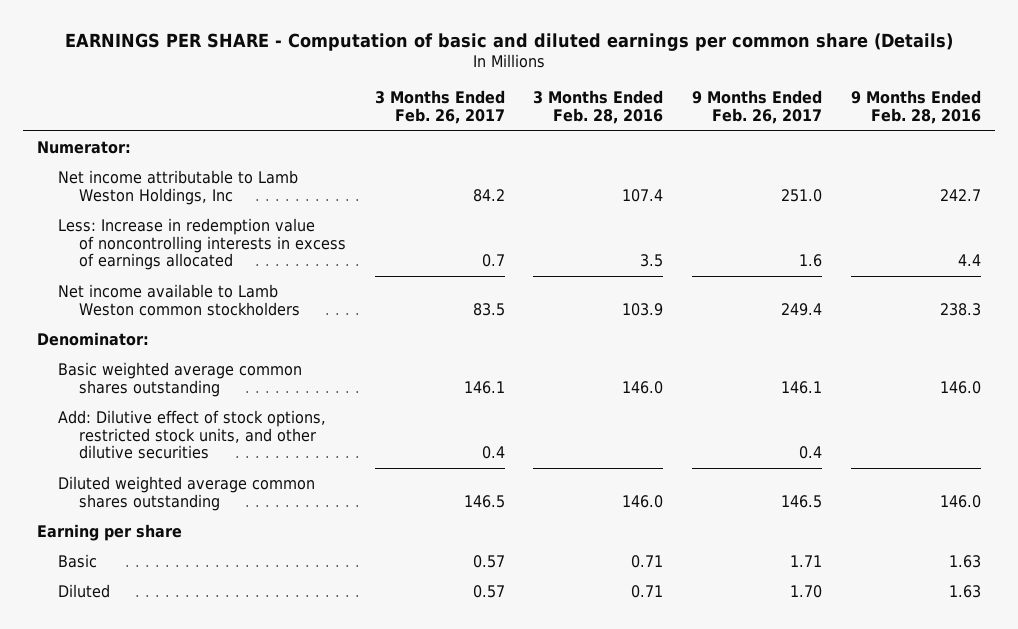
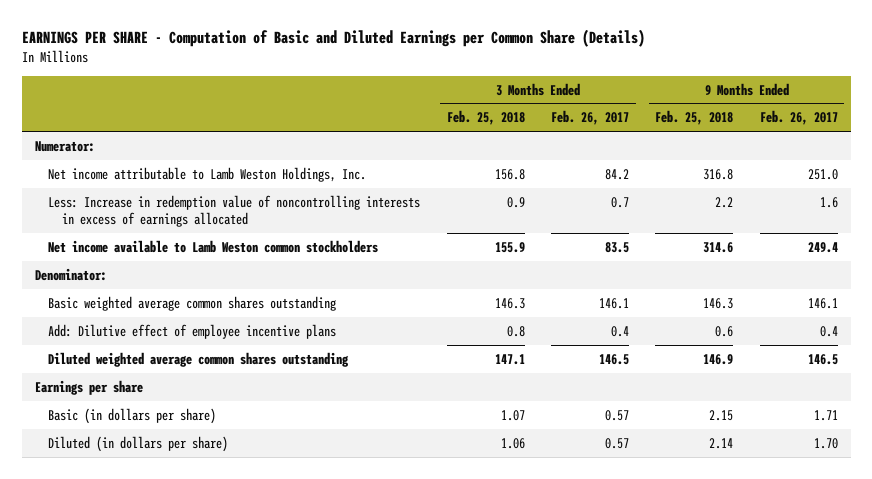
[65,32,954,51] EARNINGS PER SHARE - Computation of basic and diluted earnings per common share (Details) -> [21,29,645,48] EARNINGS PER SHARE - Computation of Basic and Diluted Earnings per Common Share (Details)
[533,90,664,125] 3 Months Ended Feb. 28, 2016 -> none
[850,90,981,125] 9 Months Ended Feb. 28, 2016 -> none
none -> [446,110,525,126] Feb. 25, 2018
none -> [655,110,734,126] Feb. 25, 2018
[58,169,299,205] Net income attributable to Lamb Weston Holdings, Inc -> [48,166,367,182] Net income attributable to Lamb Weston Holdings, Inc.
[58,409,327,460] Add: Dilutive effect of stock options, restricted stock units, and other dilutive securities -> [48,323,337,339] Add: Dilutive effect of employee incentive plans
[37,523,183,541] Earning per share -> [34,379,143,395] Earnings per share
[58,553,98,568] Basic -> [48,407,217,424] Basic (in dollars per share)
[58,583,111,598] Diluted -> [48,435,229,452] Diluted (in dollars per share)

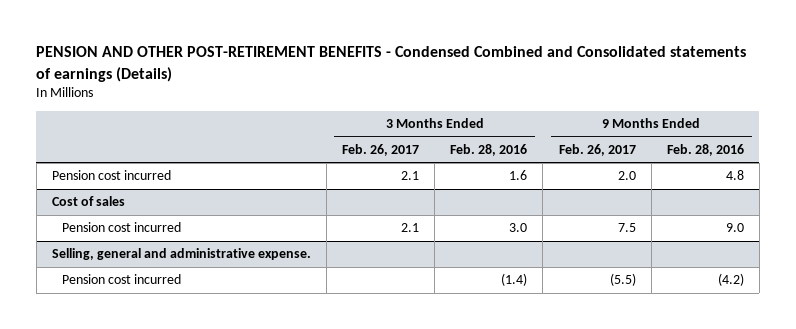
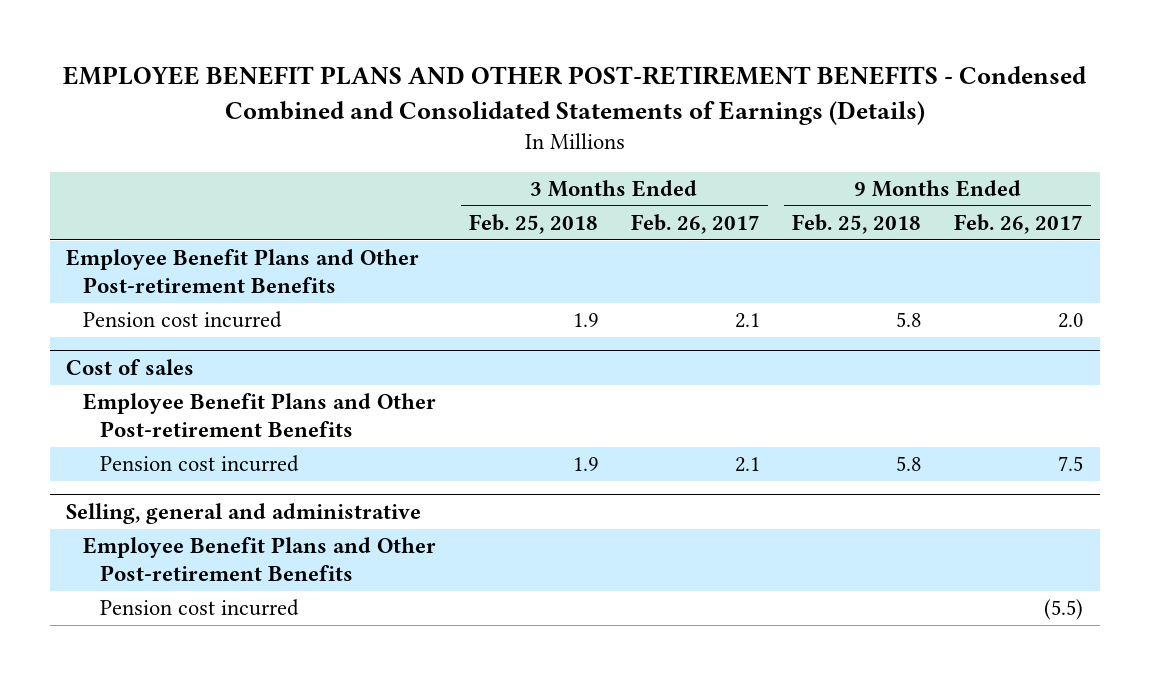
[36,46,747,82] PENSION AND OTHER POST-RETIREMENT BENEFITS - Condensed Combined and Consolidated statements of earnings (Details) -> [62,66,1087,126] EMPLOYEE BENEFIT PLANS AND OTHER POST-RETIREMENT BENEFITS - Condensed Combined and Consolidated Statements of Earnings (Details)
[450,143,528,156] Feb. 28, 2016 -> none
[666,143,744,156] Feb. 28, 2016 -> none
none -> [468,214,598,235] Feb. 25, 2018
none -> [792,214,922,235] Feb. 25, 2018
none -> [66,249,420,294] Employee Benefit Plans and Other Post-retirement Benefits
none -> [82,393,436,438] Employee Benefit Plans and Other Post-retirement Benefits
[51,248,311,261] Selling, general and administrative expense. -> [66,503,422,525] Selling, general and administrative
none -> [82,537,436,582] Employee Benefit Plans and Other Post-retirement Benefits

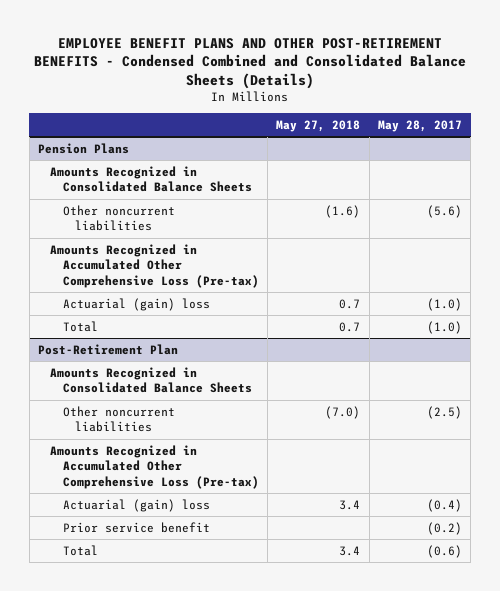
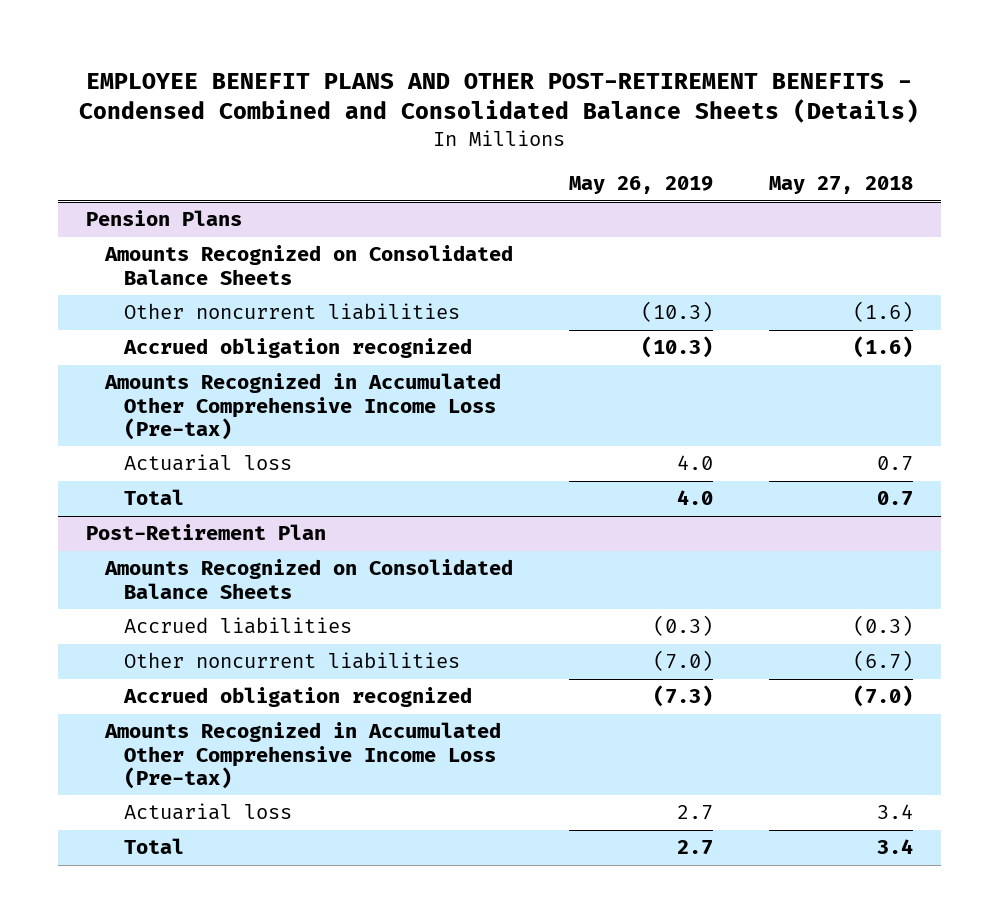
[378,120,463,133] May 28, 2017 -> none
none -> [568,176,713,195] May 26, 2019
[50,165,252,193] Amounts Recognized in Consolidated Balance Sheets -> [103,245,513,285] Amounts Recognized on Consolidated Balance Sheets
none -> [122,338,472,359] Accrued obligation recognized
[50,243,259,288] Amounts Recognized in Accumulated Other Comprehensive Loss (Pre-tax) -> [103,373,501,440] Amounts Recognized in Accumulated Other Comprehensive Income Loss (Pre-tax)
[62,297,210,311] Actuarial (gain) loss -> [123,454,292,472] Actuarial loss
[62,521,210,533] Prior service benefit -> none
[50,366,252,394] Amounts Recognized in Consolidated Balance Sheets -> [103,559,513,599] Amounts Recognized on Consolidated Balance Sheets
none -> [123,617,352,635] Accrued liabilities
[325,405,361,419] (7.0) -> [852,650,913,672] (6.7)
none -> [122,687,472,708] Accrued obligation recognized
[50,444,259,489] Amounts Recognized in Accumulated Other Comprehensive Loss (Pre-tax) -> [103,722,501,789] Amounts Recognized in Accumulated Other Comprehensive Income Loss (Pre-tax)
[62,498,210,512] Actuarial (gain) loss -> [123,803,292,821] Actuarial loss

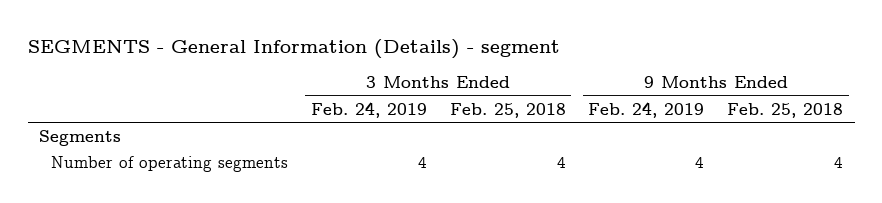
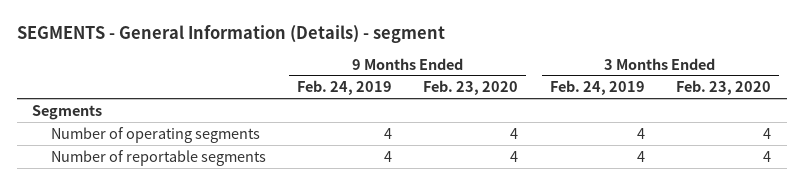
[449,102,566,118] Feb. 25, 2018 -> none
[727,102,844,118] Feb. 25, 2018 -> none
none -> [423,80,519,96] Feb. 23, 2020
none -> [676,80,772,96] Feb. 23, 2020
none -> [50,149,266,166] Number of reportable segments

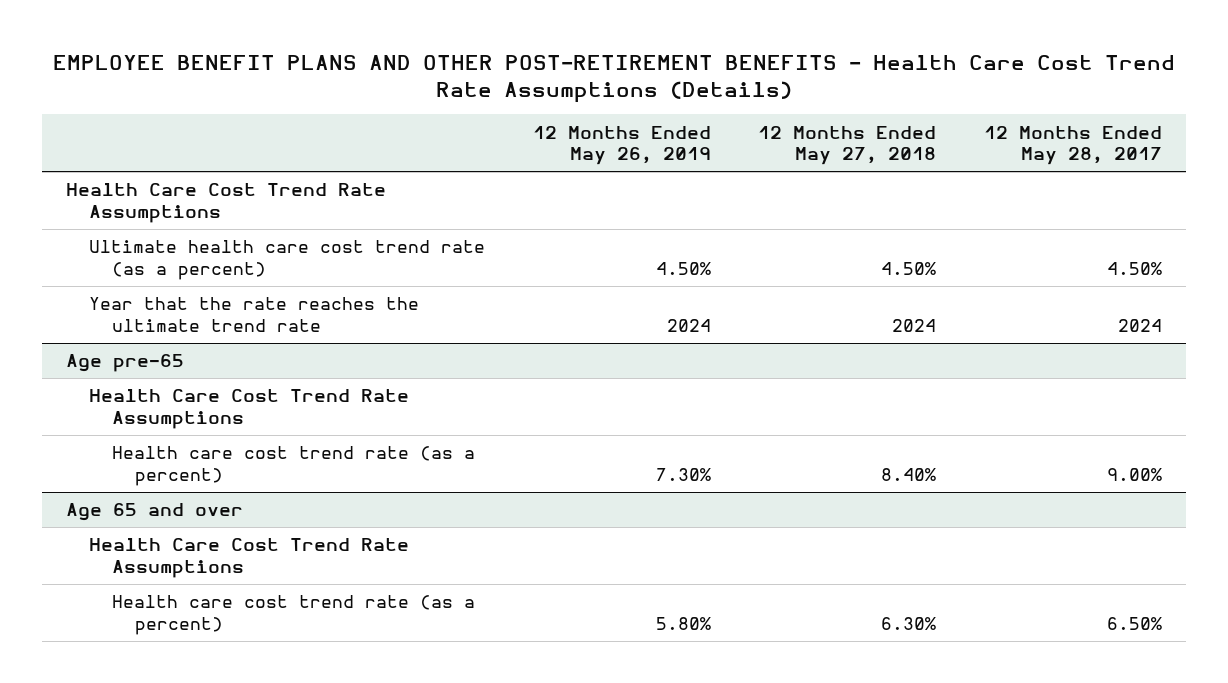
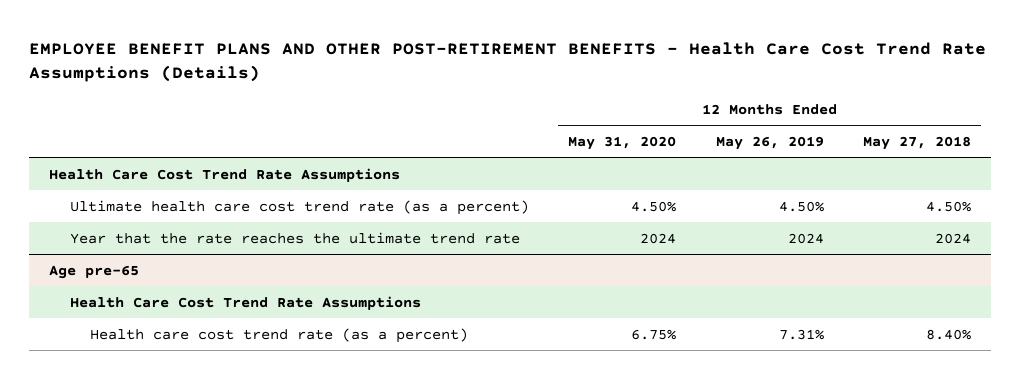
[983,125,1162,166] 12 Months Ended May 28, 2017 -> none
none -> [568,136,677,151] May 31, 2020
[66,503,244,522] Age 65 and over -> none
[88,538,409,579] Health Care Cost Trend Rate Assumptions -> none
[111,595,475,636] Health care cost trend rate (as a percent) -> none
[655,468,711,482] 7.30% -> [778,328,824,340] 7.31%

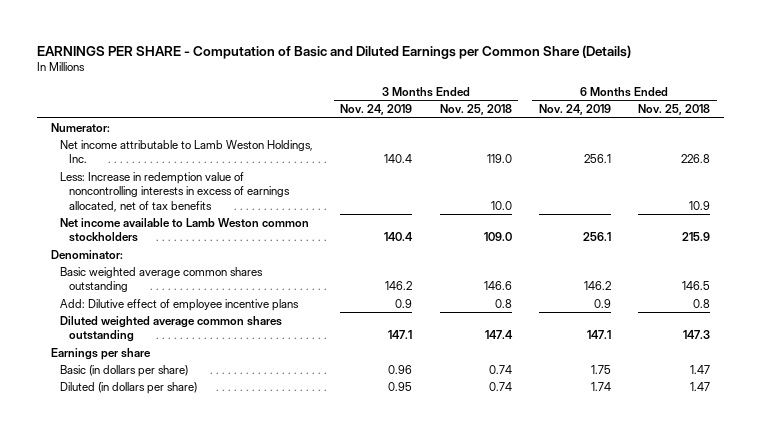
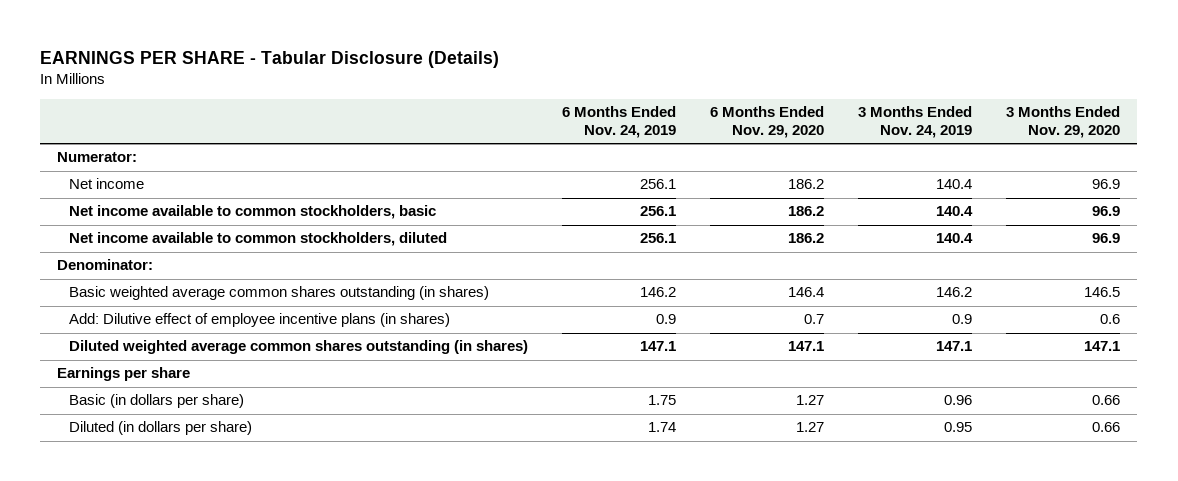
[37,44,632,59] EARNINGS PER SHARE - Computation of Basic and Diluted Earnings per Common Share (Details) -> [40,50,500,68] EARNINGS PER SHARE - Tabular Disclosure (Details)
[439,104,512,116] Nov. 25, 2018 -> none
[638,104,711,116] Nov. 25, 2018 -> none
none -> [710,106,825,138] 6 Months Ended Nov. 29, 2020
none -> [1006,106,1121,138] 3 Months Ended Nov. 29, 2020
[60,171,291,212] Less: Increase in redemption value of noncontrolling interests in excess of earnings allocated, net of tax benefits -> none
[60,139,314,164] Net income attributable to Lamb Weston Holdings, Inc. -> [69,178,145,190] Net income
[60,217,310,243] Net income available to Lamb Weston common stockholders -> [69,205,437,220] Net income available to common stockholders, basic
none -> [69,232,448,247] Net income available to common stockholders, diluted
[60,266,264,293] Basic weighted average common shares outstanding -> [69,286,490,301] Basic weighted average common shares outstanding (in shares)
[60,298,300,311] Add: Dilutive effect of employee incentive plans -> [69,313,451,328] Add: Dilutive effect of employee incentive plans (in shares)
[60,315,283,343] Diluted weighted average common shares outstanding -> [69,340,529,355] Diluted weighted average common shares outstanding (in shares)

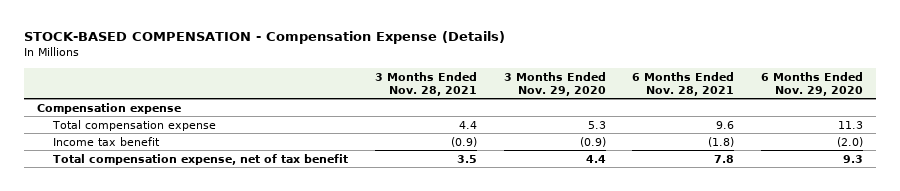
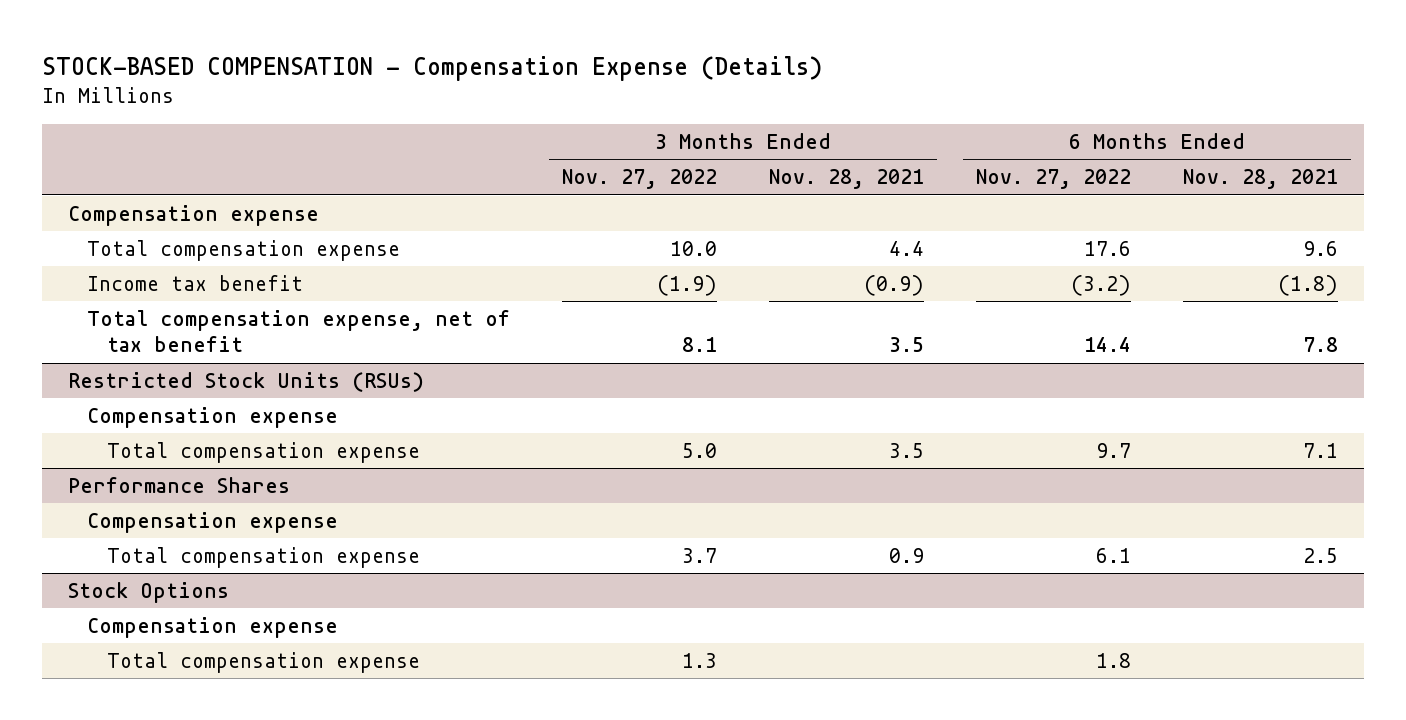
[503,71,606,96] 3 Months Ended Nov. 29, 2020 -> none
[760,71,863,96] 6 Months Ended Nov. 29, 2020 -> none
none -> [562,169,718,190] Nov. 27, 2022
none -> [975,169,1131,190] Nov. 27, 2022
none -> [68,371,425,392] Restricted Stock Units (RSUs)
none -> [87,406,339,428] Compensation expense
none -> [106,441,420,463] Total compensation expense
none -> [68,476,291,493] Performance Shares
none -> [87,511,339,533] Compensation expense
none -> [106,546,420,568] Total compensation expense
none -> [68,581,230,603] Stock Options
none -> [87,616,339,638] Compensation expense
none -> [106,651,420,673] Total compensation expense

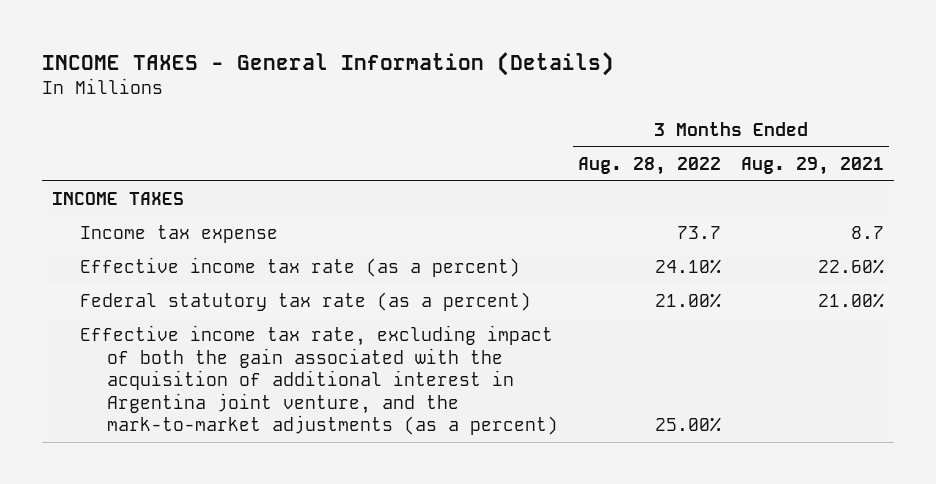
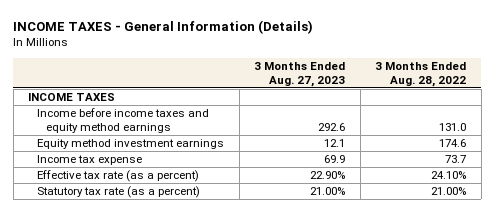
[741,157,885,176] Aug. 29, 2021 -> none
none -> [254,62,346,87] 3 Months Ended Aug. 27, 2023
none -> [37,108,210,133] Income before income taxes and equity method earnings
none -> [37,139,225,150] Equity method investment earnings
[79,325,559,436] Effective income tax rate, excluding impact of both the gain associated with the acquisition of additional interest in Argentina joint venture, and the mark-to-market adjustments (as a percent) -> none
[79,257,520,278] Effective income tax rate (as a percent) -> [37,170,200,183] Effective tax rate (as a percent)
[79,292,531,312] Federal statutory tax rate (as a percent) -> [37,186,201,199] Statutory tax rate (as a percent)

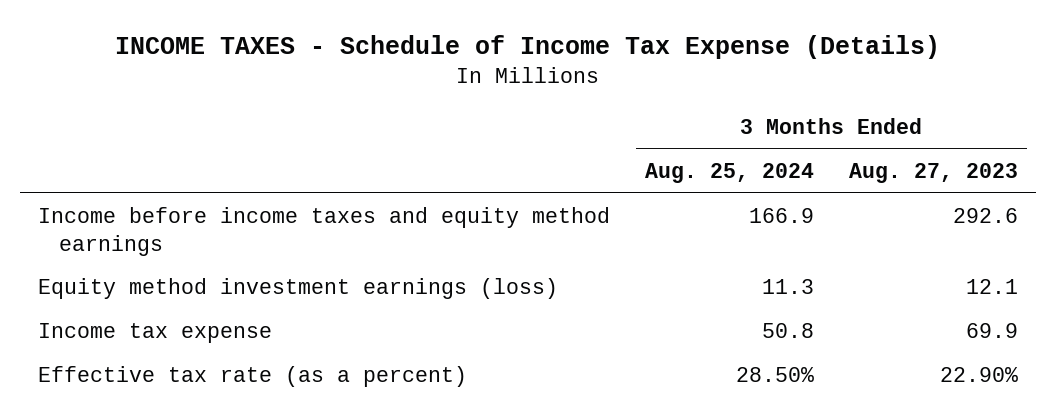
[13,19,314,34] INCOME TAXES - General Information (Details) -> [114,34,940,59] INCOME TAXES - Schedule of Income Tax Expense (Details)
[375,62,467,87] 3 Months Ended Aug. 28, 2022 -> none
none -> [644,162,814,183] Aug. 25, 2024
[28,93,116,102] INCOME TAXES -> none
[37,139,225,150] Equity method investment earnings -> [37,278,558,300] Equity method investment earnings (loss)
[37,186,201,199] Statutory tax rate (as a percent) -> none

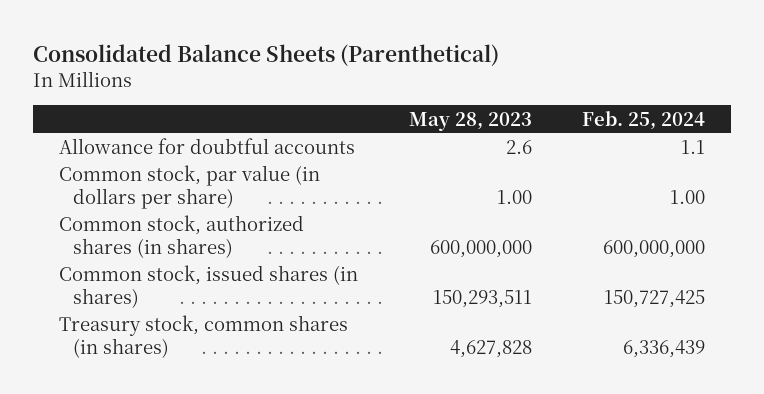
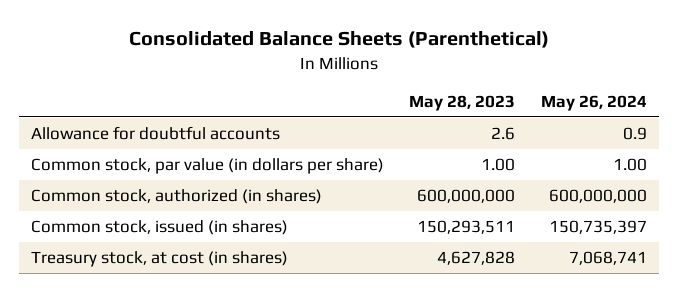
[582,110,706,130] Feb. 25, 2024 -> none
none -> [540,94,647,111] May 26, 2024
[58,215,304,258] Common stock, authorized shares (in shares) -> [31,188,323,204] Common stock, authorized (in shares)
[58,265,358,308] Common stock, issued shares (in shares) -> [31,219,289,235] Common stock, issued (in shares)
[58,315,348,358] Treasury stock, common shares (in shares) -> [31,250,289,267] Treasury stock, at cost (in shares)

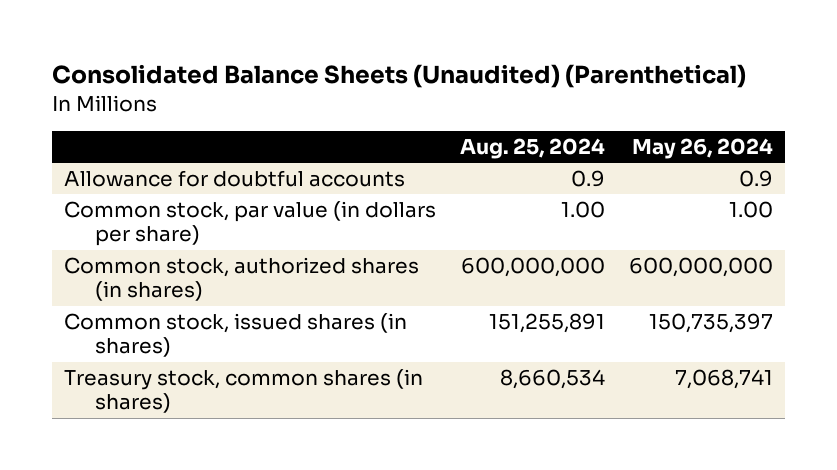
[128,31,549,49] Consolidated Balance Sheets (Parenthetical) -> [51,64,746,89] Consolidated Balance Sheets (Unaudited) (Parenthetical)
[409,94,516,111] May 28, 2023 -> none
none -> [459,138,605,160] Aug. 25, 2024
[31,188,323,204] Common stock, authorized (in shares) -> [63,257,419,302] Common stock, authorized shares (in shares)
[31,219,289,235] Common stock, issued (in shares) -> [63,313,407,358] Common stock, issued shares (in shares)
[31,250,289,267] Treasury stock, at cost (in shares) -> [63,369,423,414] Treasury stock, common shares (in shares)

